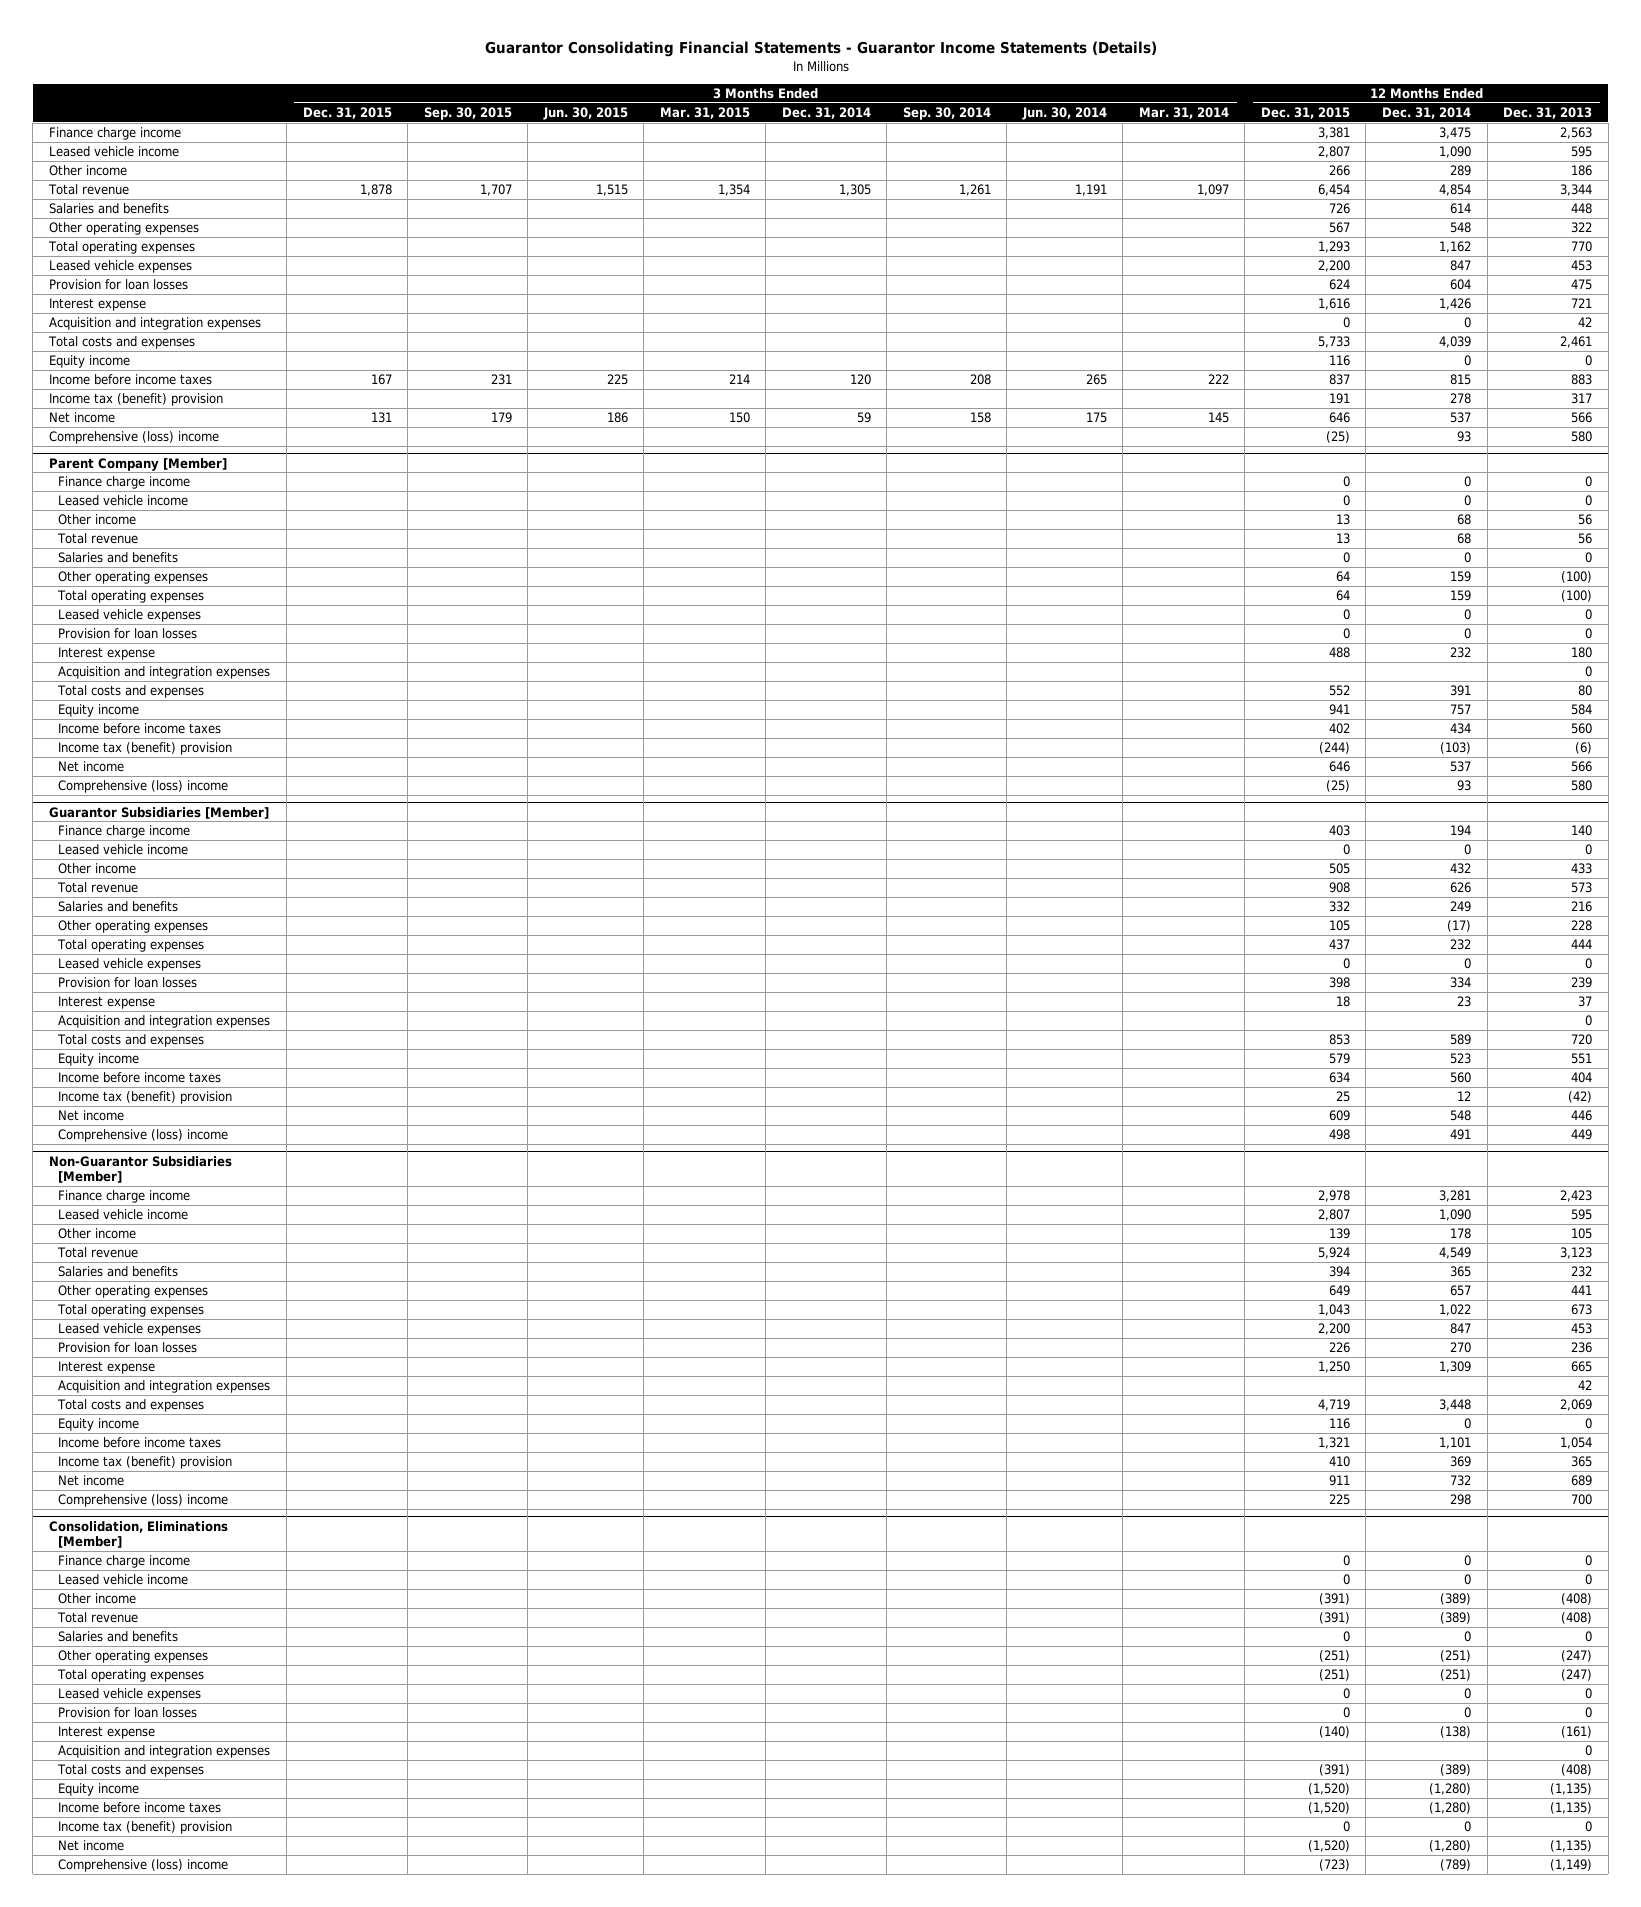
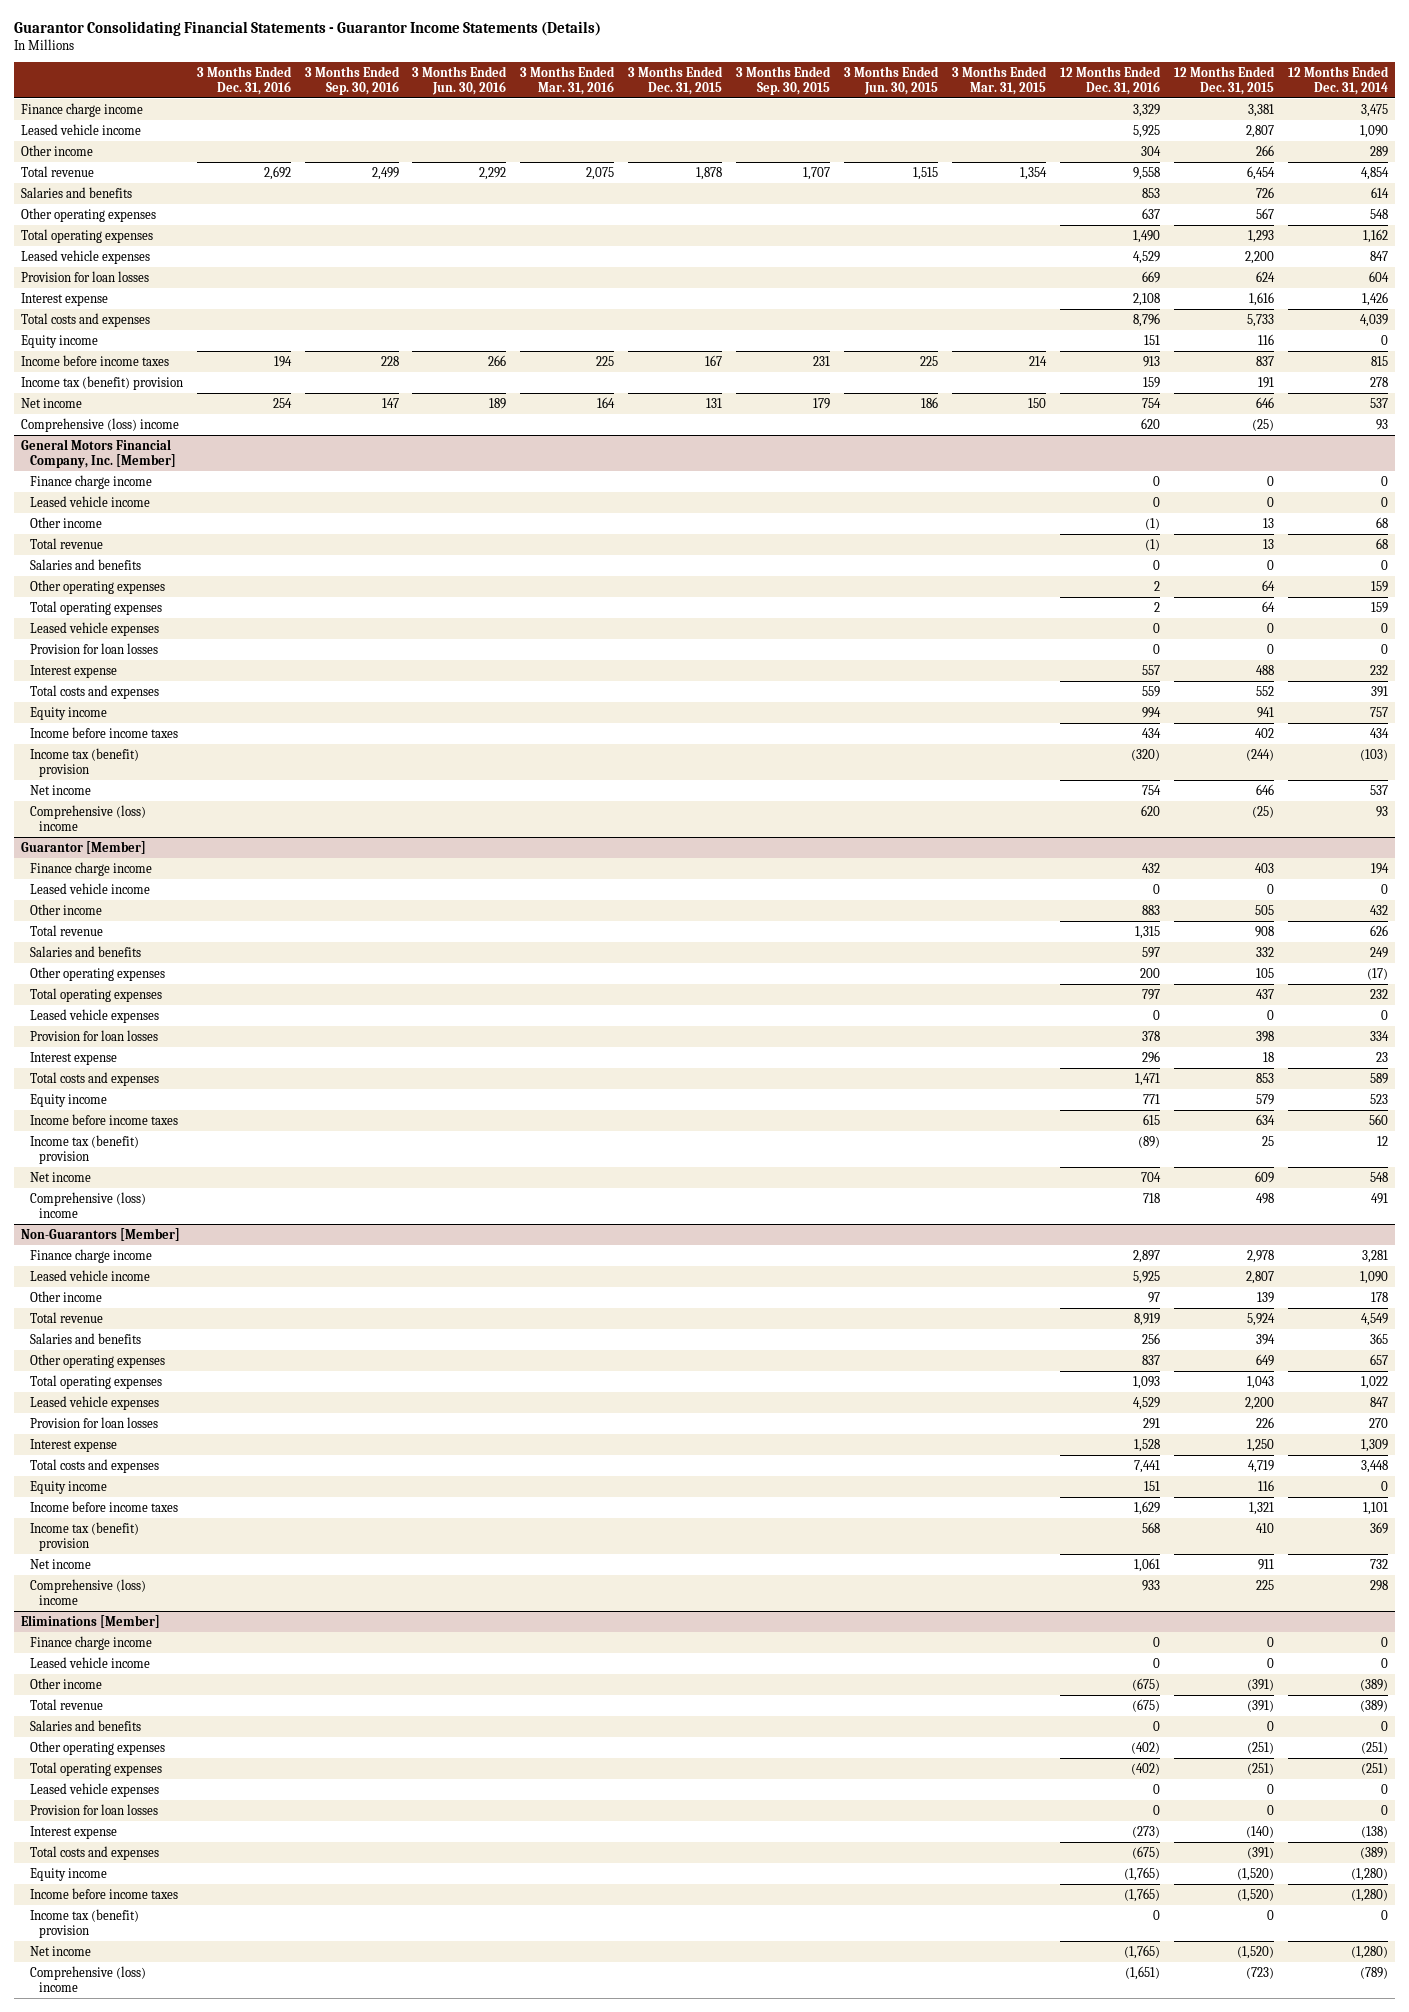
[781,107,871,120] Dec. 31, 2014 -> none
[902,107,991,121] Sep. 30, 2014 -> none
[1021,107,1107,121] Jun. 30, 2014 -> none
[1138,107,1229,120] Mar. 31, 2014 -> none
[1503,107,1593,120] Dec. 31, 2013 -> none
none -> [196,65,292,95] 3 Months Ended Dec. 31, 2016
none -> [304,65,400,95] 3 Months Ended Sep. 30, 2016
none -> [412,65,508,95] 3 Months Ended Jun. 30, 2016
none -> [520,65,616,95] 3 Months Ended Mar. 31, 2016
none -> [1060,65,1162,95] 12 Months Ended Dec. 31, 2016
[48,317,261,331] Acquisition and integration expenses -> none
[48,457,227,471] Parent Company [Member] -> [20,438,176,468] General Motors Financial Company, Inc. [Member]
[58,666,271,680] Acquisition and integration expenses -> none
[48,806,269,819] Guarantor Subsidiaries [Member] -> [20,840,146,854] Guarantor [Member]
[58,1015,271,1029] Acquisition and integration expenses -> none
[48,1155,232,1184] Non-Guarantor Subsidiaries [Member] -> [20,1227,180,1241] Non-Guarantors [Member]
[58,1380,271,1394] Acquisition and integration expenses -> none
[48,1520,228,1549] Consolidation, Eliminations [Member] -> [20,1614,160,1628] Eliminations [Member]
[58,1745,271,1759] Acquisition and integration expenses -> none

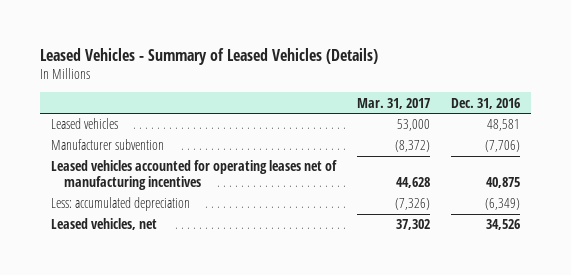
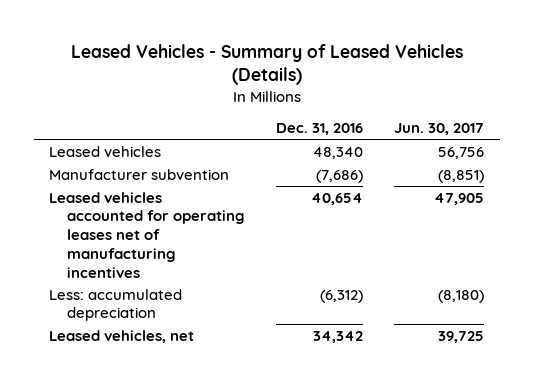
[357,97,431,109] Mar. 31, 2017 -> none
none -> [394,123,485,136] Jun. 30, 2017
[487,119,521,132] 48,581 -> [313,146,364,159] 48,340
[485,140,521,153] (7,706) -> [316,169,364,183] (7,686)
[486,177,521,189] 40,875 -> [311,192,364,205] 40,654
[485,198,521,211] (6,349) -> [320,289,364,303] (6,312)
[486,219,521,231] 34,526 -> [313,330,364,343] 34,342

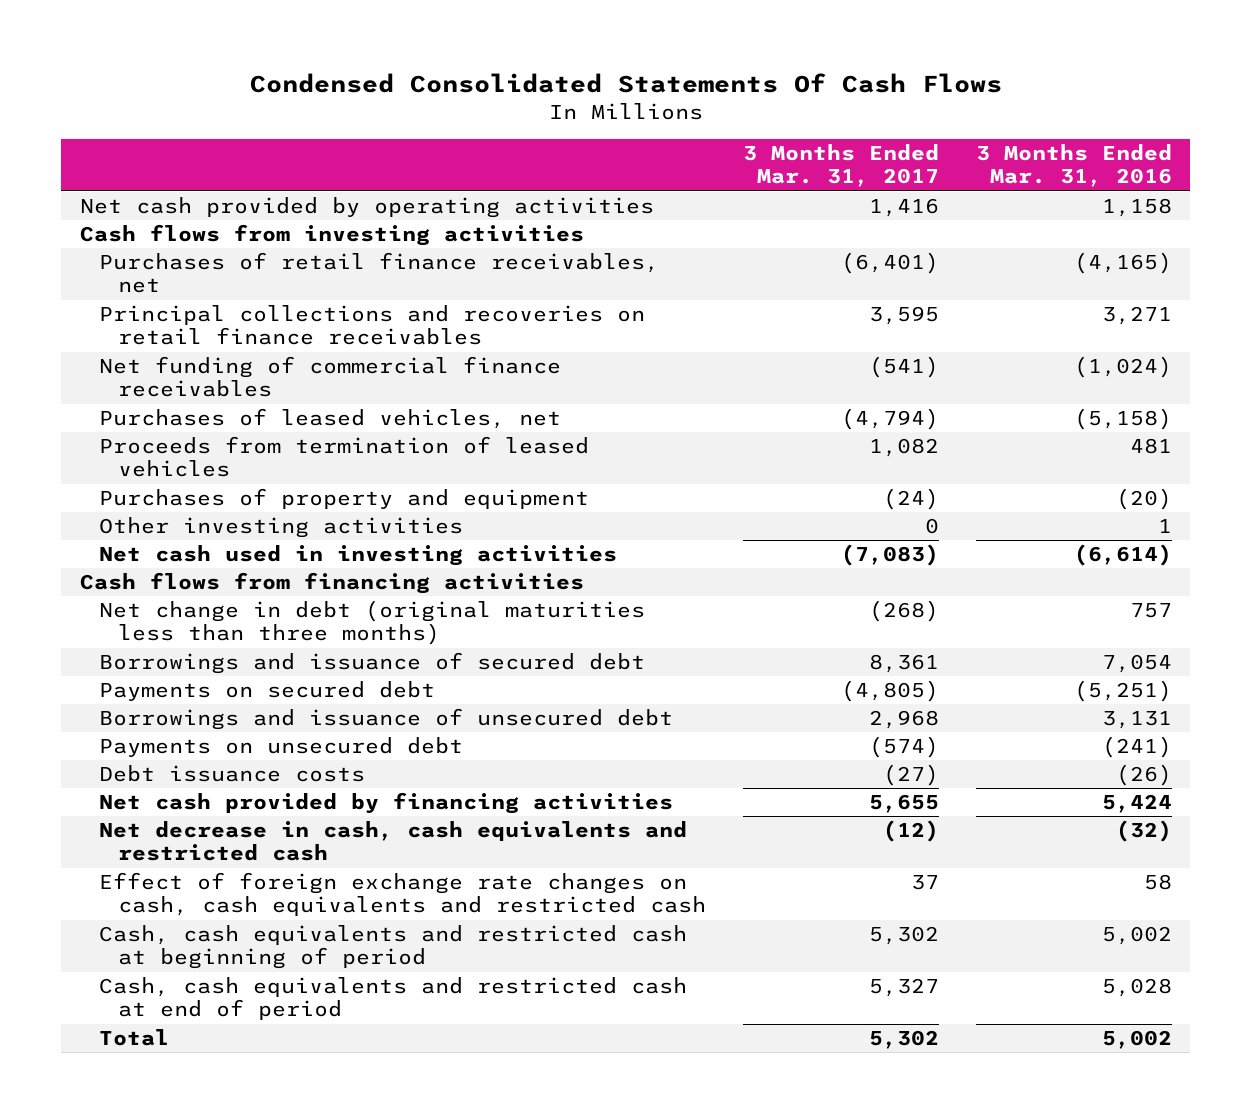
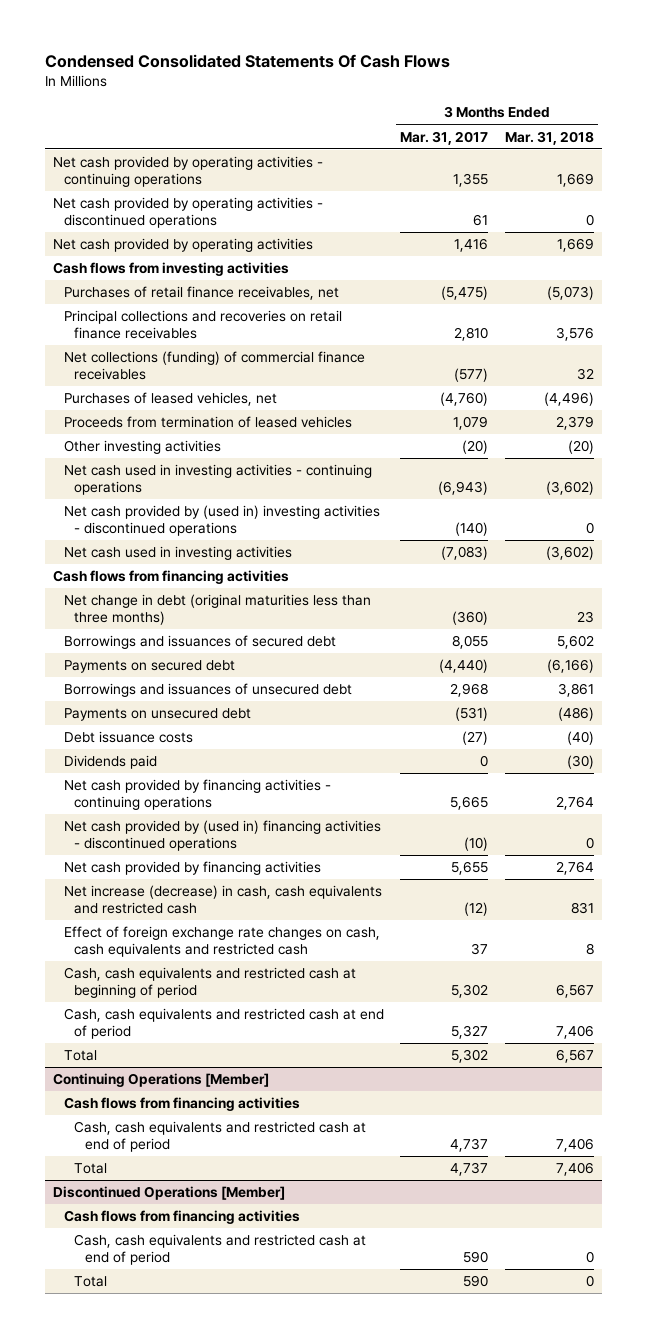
[975,144,1172,188] 3 Months Ended Mar. 31, 2016 -> none
none -> [504,130,594,145] Mar. 31, 2018
none -> [52,156,323,188] Net cash provided by operating activities - continuing operations
none -> [52,197,323,229] Net cash provided by operating activities - discontinued operations
[98,488,589,510] Purchases of property and equipment -> none
[840,252,939,275] (6,401) -> [441,286,489,301] (5,475)
[868,306,939,326] 3,595 -> [454,327,489,342] 2,810
[98,356,561,398] Net funding of commercial finance receivables -> [63,351,365,381] Net collections (funding) of commercial finance receivables
[868,356,939,379] (541) -> [454,368,489,383] (577)
[840,408,939,431] (4,794) -> [440,392,489,407] (4,760)
[868,438,939,458] 1,082 -> [453,416,489,431] 1,079
[924,518,939,535] 0 -> [462,440,489,455] (20)
none -> [63,464,372,496] Net cash used in investing activities - continuing operations
none -> [63,505,380,537] Net cash provided by (used in) investing activities - discontinued operations
[868,600,939,623] (268) -> [452,611,489,626] (360)
[98,652,645,675] Borrowings and issuance of secured debt -> [63,635,336,650] Borrowings and issuances of secured debt
[868,654,939,674] 8,361 -> [452,635,489,650] 8,055
[840,680,939,703] (4,805) -> [439,659,489,674] (4,440)
[98,708,673,731] Borrowings and issuance of unsecured debt -> [63,683,352,698] Borrowings and issuances of unsecured debt
[868,736,939,759] (574) -> [455,707,489,722] (531)
none -> [63,755,157,770] Dividends paid
none -> [63,779,331,811] Net cash provided by financing activities - continuing operations
none -> [63,820,381,852] Net cash provided by (used in) financing activities - discontinued operations
[98,821,687,862] Net decrease in cash, cash equivalents and restricted cash -> [63,885,382,915] Net increase (decrease) in cash, cash equivalents and restricted cash
none -> [52,1073,269,1088] Continuing Operations [Member]
none -> [63,1097,300,1112] Cash flows from financing activities
none -> [74,1121,367,1153] Cash, cash equivalents and restricted cash at end of period
none -> [74,1163,108,1175] Total
none -> [52,1186,285,1201] Discontinued Operations [Member]
none -> [63,1210,300,1225] Cash flows from financing activities
none -> [74,1234,367,1266] Cash, cash equivalents and restricted cash at end of period
none -> [74,1276,108,1288] Total

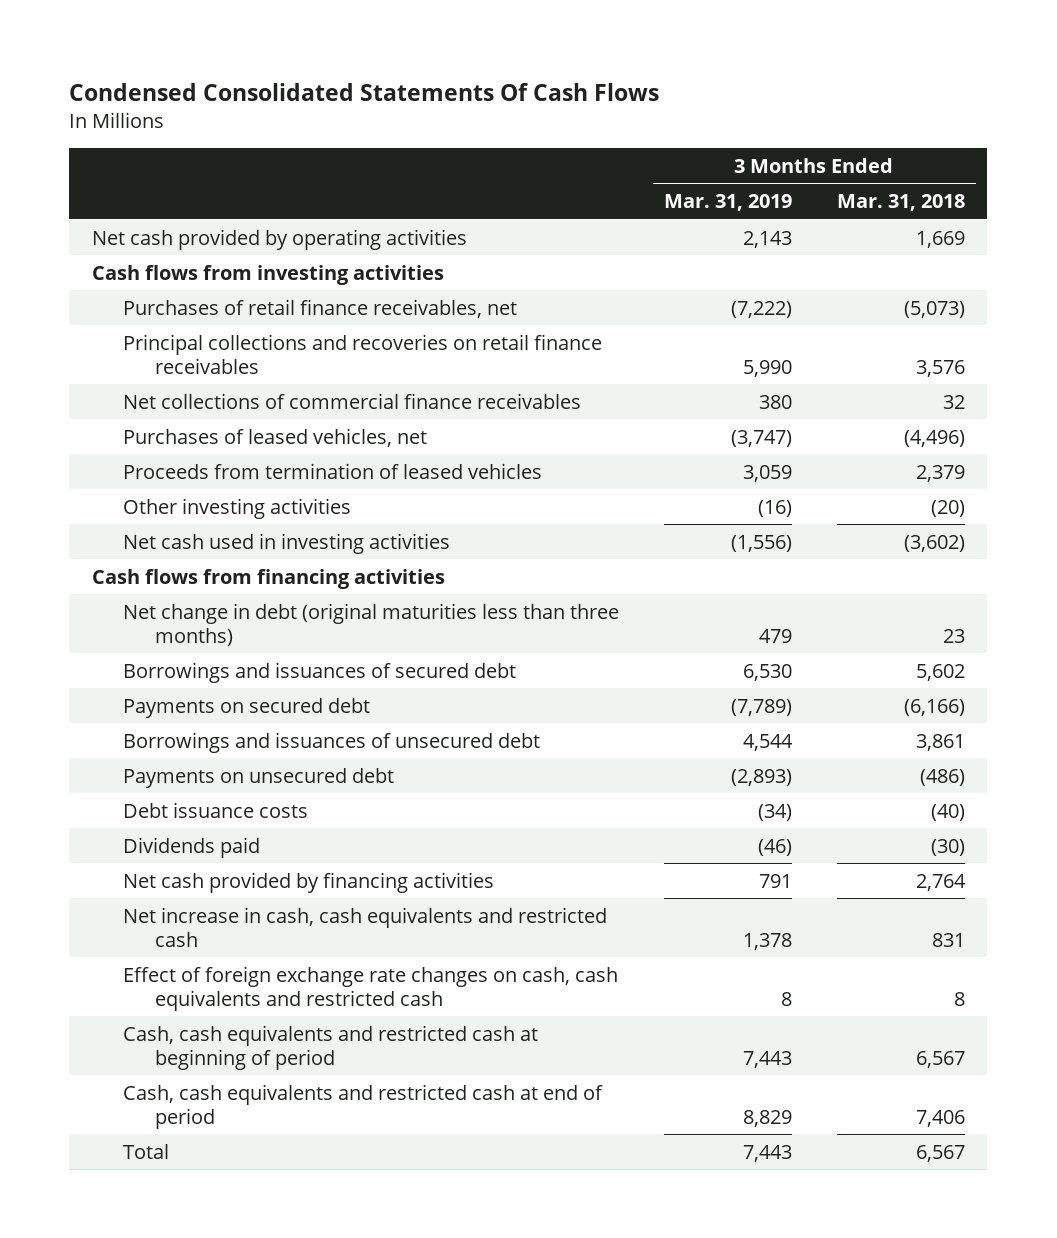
[400,130,489,145] Mar. 31, 2017 -> none
none -> [664,194,793,212] Mar. 31, 2019
[52,156,323,188] Net cash provided by operating activities - continuing operations -> none
[52,197,323,229] Net cash provided by operating activities - discontinued operations -> none
[63,351,365,381] Net collections (funding) of commercial finance receivables -> [123,392,582,409] Net collections of commercial finance receivables
[63,464,372,496] Net cash used in investing activities - continuing operations -> none
[63,505,380,537] Net cash provided by (used in) investing activities - discontinued operations -> none
[63,779,331,811] Net cash provided by financing activities - continuing operations -> none
[63,820,381,852] Net cash provided by (used in) financing activities - discontinued operations -> none
[63,885,382,915] Net increase (decrease) in cash, cash equivalents and restricted cash -> [123,906,608,947] Net increase in cash, cash equivalents and restricted cash
[52,1073,269,1088] Continuing Operations [Member] -> none
[63,1097,300,1112] Cash flows from financing activities -> none
[74,1121,367,1153] Cash, cash equivalents and restricted cash at end of period -> none
[74,1163,108,1175] Total -> none
[52,1186,285,1201] Discontinued Operations [Member] -> none
[63,1210,300,1225] Cash flows from financing activities -> none
[74,1234,367,1266] Cash, cash equivalents and restricted cash at end of period -> none
[74,1276,108,1288] Total -> none

